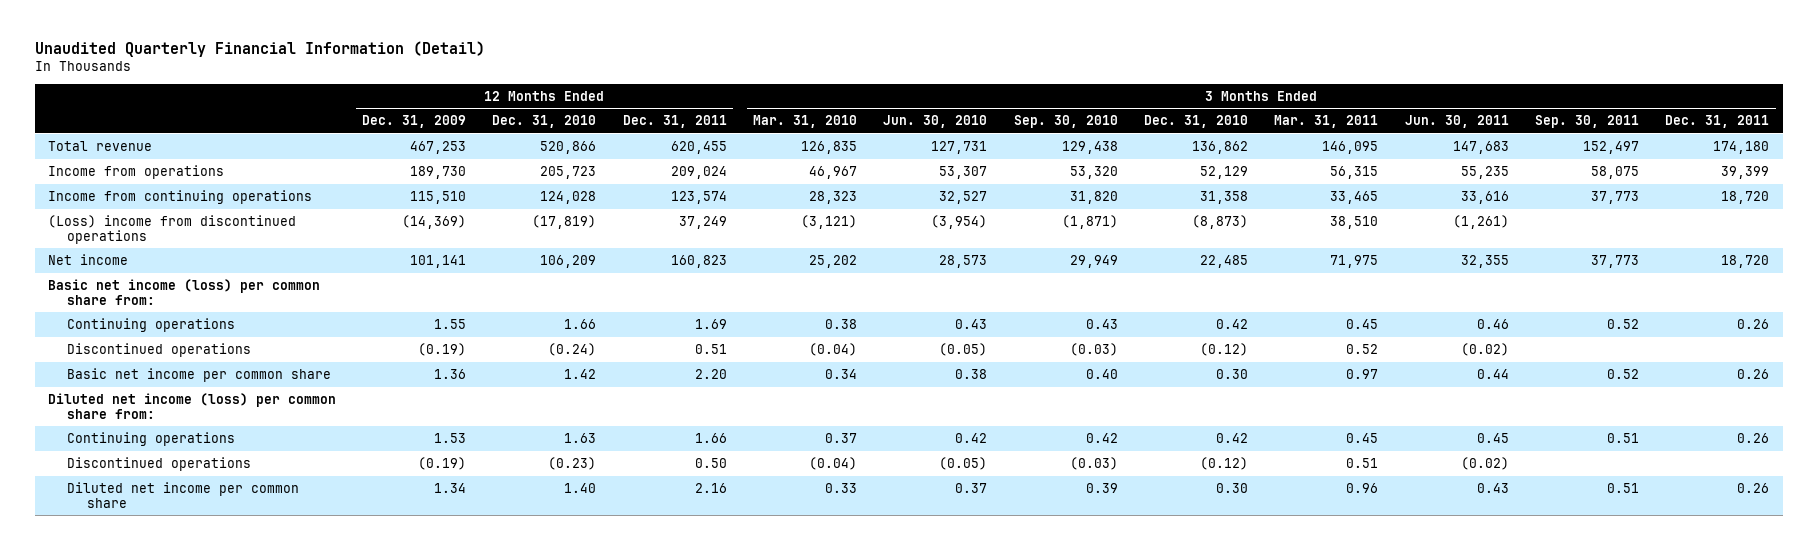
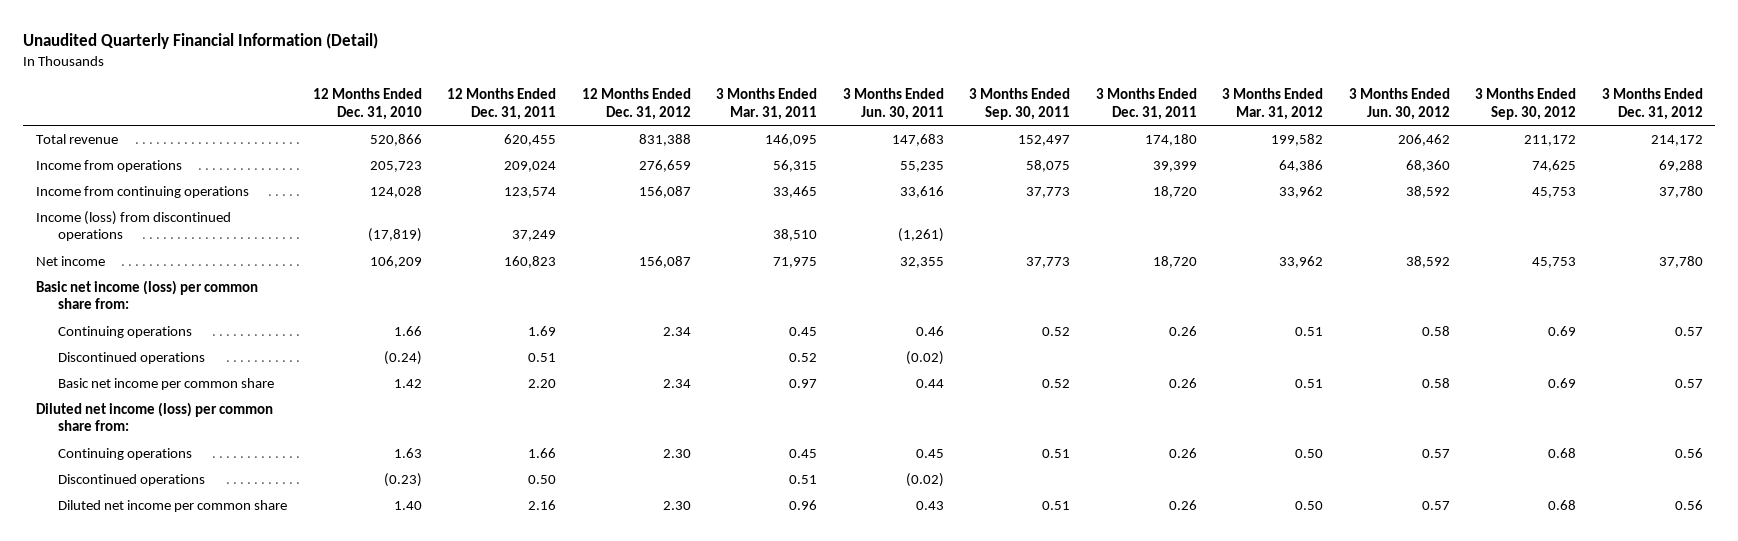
[362,115,467,129] Dec. 31, 2009 -> none
[753,115,858,129] Mar. 31, 2010 -> none
[883,115,988,129] Jun. 30, 2010 -> none
[1013,115,1118,129] Sep. 30, 2010 -> none
[1144,115,1249,129] Dec. 31, 2010 -> none
none -> [581,88,691,120] 12 Months Ended Dec. 31, 2012
none -> [1222,88,1324,120] 3 Months Ended Mar. 31, 2012
none -> [1348,88,1450,120] 3 Months Ended Jun. 30, 2012
none -> [1475,88,1577,120] 3 Months Ended Sep. 30, 2012
none -> [1601,88,1703,120] 3 Months Ended Dec. 31, 2012
[47,214,296,244] (Loss) income from discontinued operations -> [35,211,231,242] Income (loss) from discontinued operations

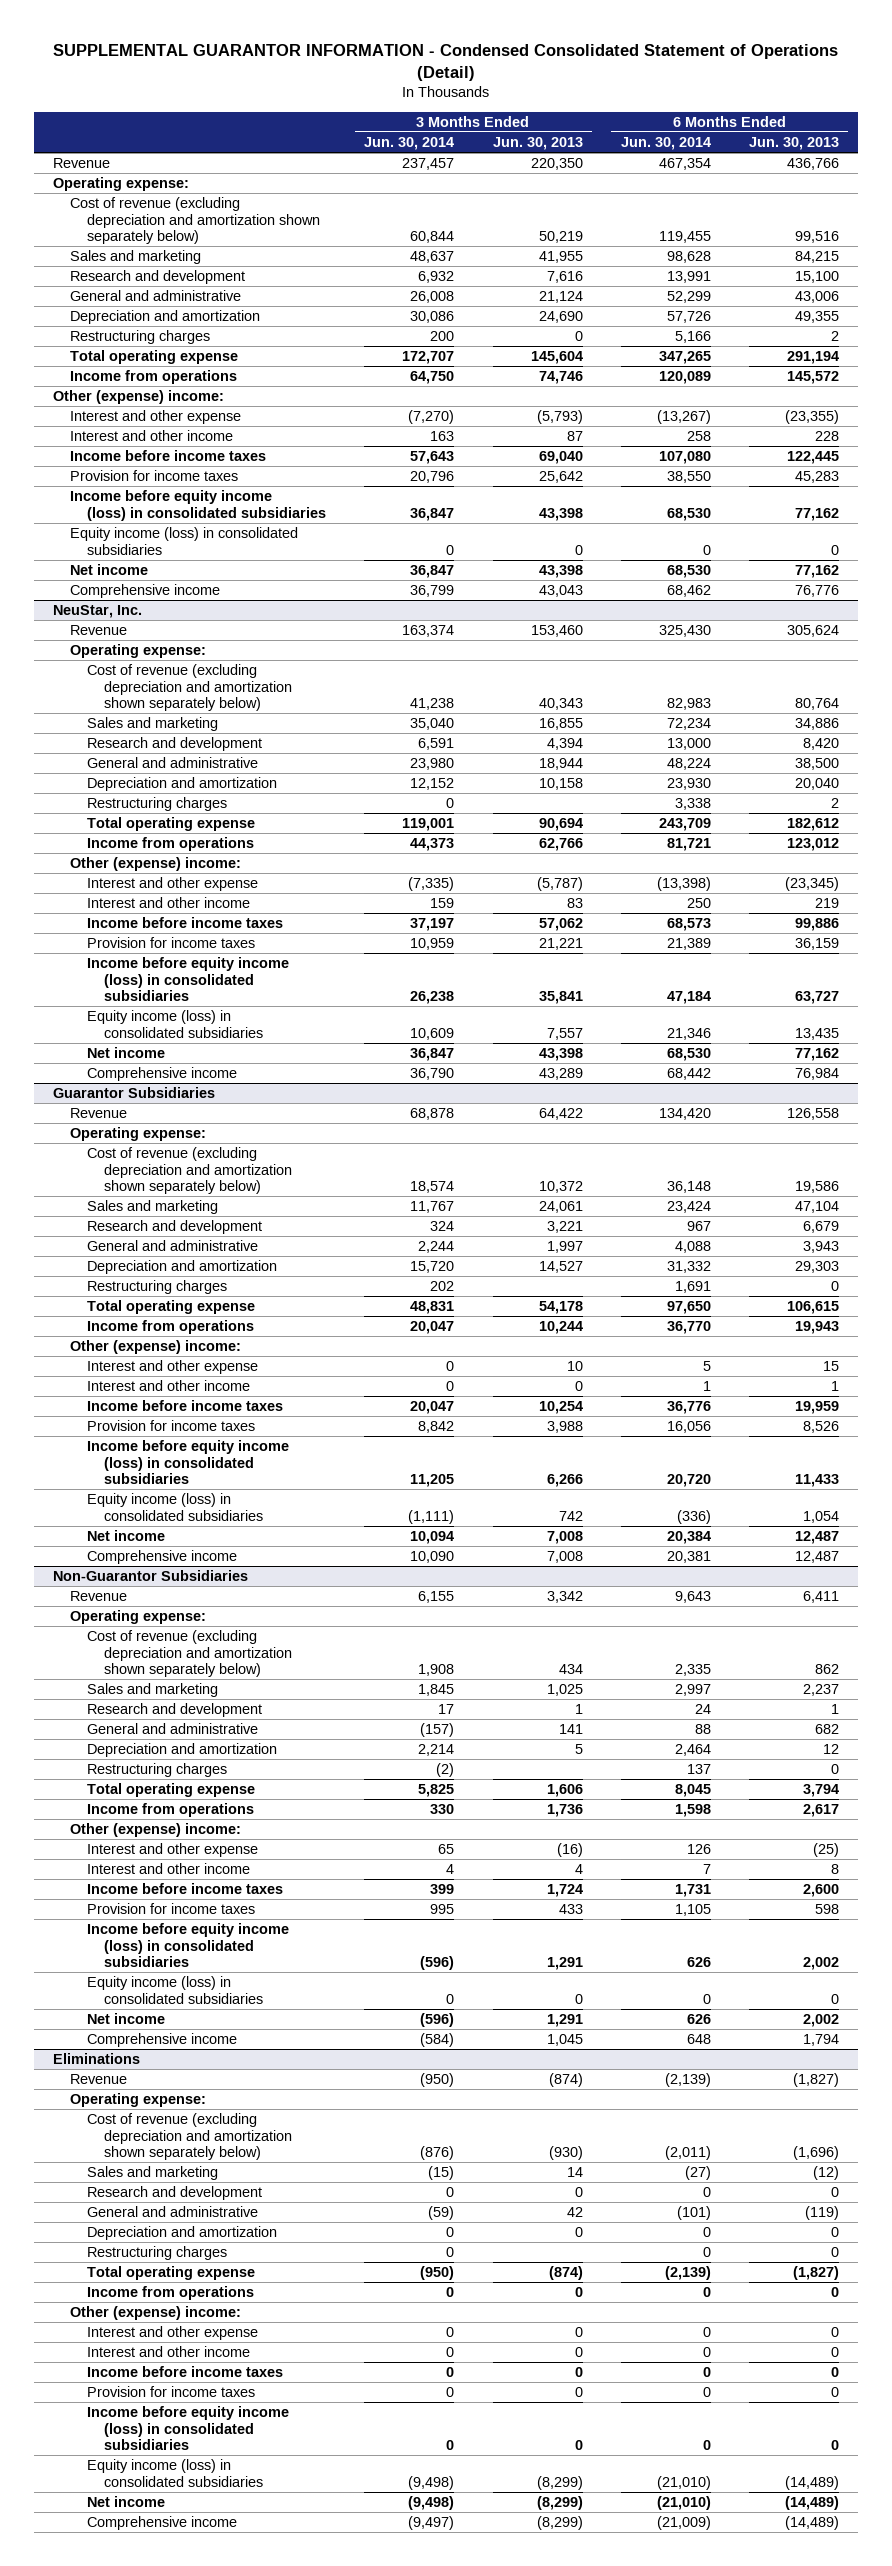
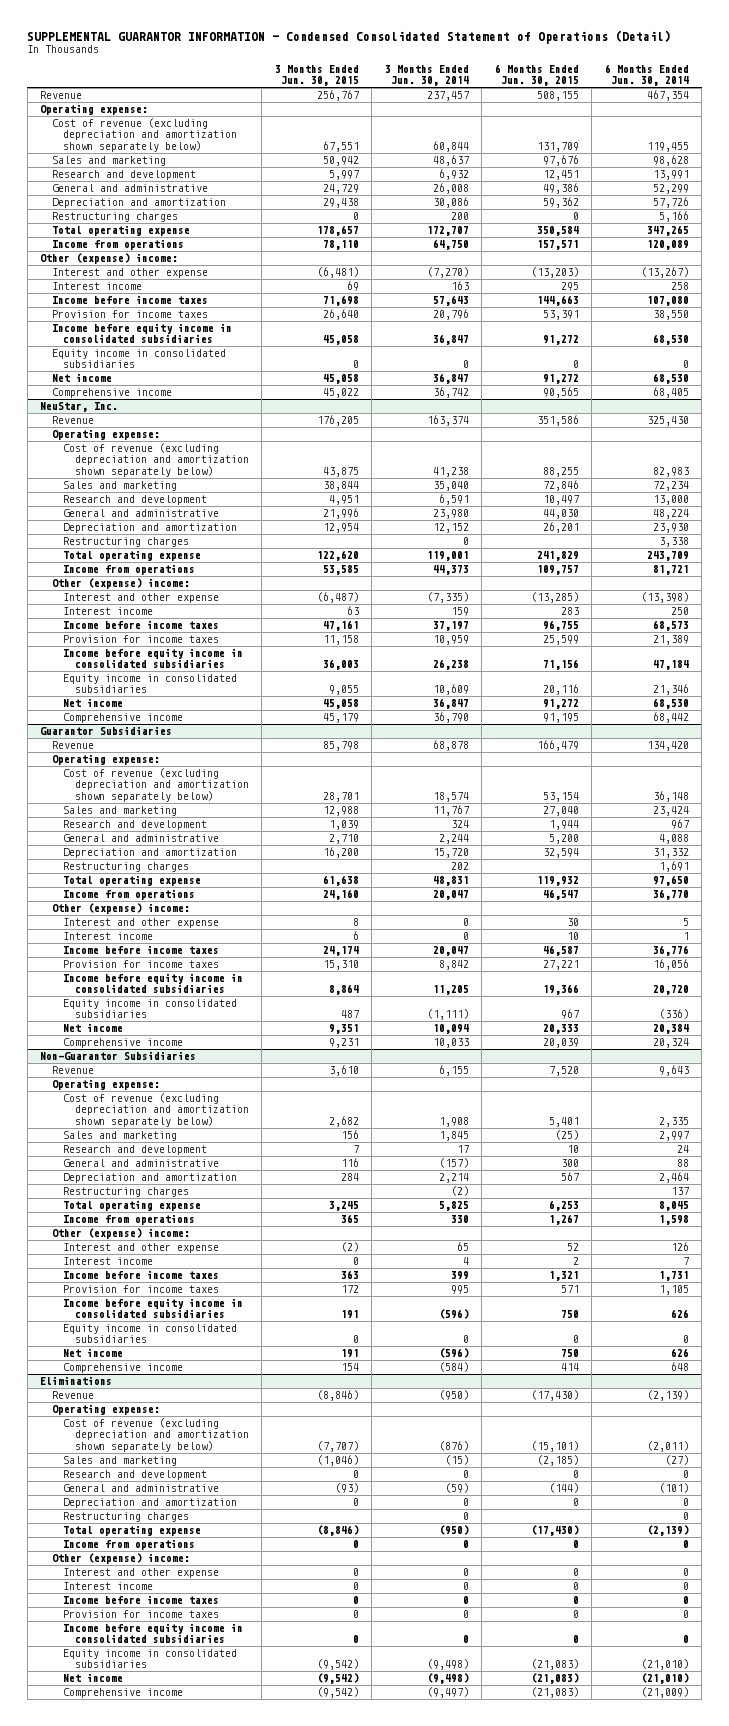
[492,136,583,150] Jun. 30, 2013 -> none
[748,136,839,150] Jun. 30, 2013 -> none
none -> [274,65,359,87] 3 Months Ended Jun. 30, 2015
none -> [494,64,579,87] 6 Months Ended Jun. 30, 2015
[69,430,233,442] Interest and other income -> [51,282,142,291] Interest income
[69,490,327,521] Income before equity income (loss) in consolidated subsidiaries -> [51,323,232,344] Income before equity income in consolidated subsidiaries
[69,527,298,555] Equity income (loss) in consolidated subsidiaries -> [51,349,226,369] Equity income in consolidated subsidiaries
[410,585,455,598] 36,799 -> [432,387,469,399] 36,742
[666,585,711,598] 68,462 -> [652,387,689,399] 68,405
[87,897,251,909] Interest and other income -> [63,607,154,616] Interest income
[87,957,290,1002] Income before equity income (loss) in consolidated subsidiaries -> [63,648,244,669] Income before equity income in consolidated subsidiaries
[87,1010,264,1038] Equity income (loss) in consolidated subsidiaries -> [63,674,238,694] Equity income in consolidated subsidiaries
[87,1380,251,1392] Interest and other income -> [63,932,154,941] Interest income
[87,1440,290,1485] Income before equity income (loss) in consolidated subsidiaries -> [63,973,244,994] Income before equity income in consolidated subsidiaries
[87,1493,264,1521] Equity income (loss) in consolidated subsidiaries -> [63,999,238,1019] Equity income in consolidated subsidiaries
[410,1551,455,1564] 10,090 -> [432,1038,469,1049] 10,033
[666,1551,711,1564] 20,381 -> [652,1038,689,1049] 20,324
[87,1863,251,1875] Interest and other income -> [63,1257,154,1266] Interest income
[87,1923,290,1968] Income before equity income (loss) in consolidated subsidiaries -> [63,1298,244,1319] Income before equity income in consolidated subsidiaries
[87,1976,264,2004] Equity income (loss) in consolidated subsidiaries -> [63,1324,238,1344] Equity income in consolidated subsidiaries
[87,2346,251,2358] Interest and other income -> [63,1582,154,1591] Interest income
[87,2406,290,2451] Income before equity income (loss) in consolidated subsidiaries -> [63,1623,244,1644] Income before equity income in consolidated subsidiaries
[87,2459,264,2487] Equity income (loss) in consolidated subsidiaries -> [63,1649,238,1669] Equity income in consolidated subsidiaries

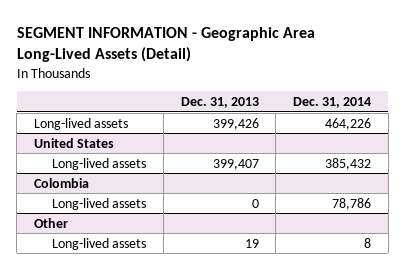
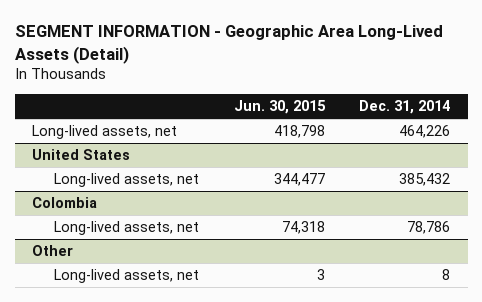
[180,96,259,108] Dec. 31, 2013 -> none
none -> [233,100,326,115] Jun. 30, 2015
[34,117,129,130] Long-lived assets -> [32,125,178,140] Long-lived assets, net
[52,157,147,170] Long-lived assets -> [54,173,200,188] Long-lived assets, net
[52,197,147,210] Long-lived assets -> [54,221,200,236] Long-lived assets, net
[52,237,147,250] Long-lived assets -> [54,269,200,284] Long-lived assets, net

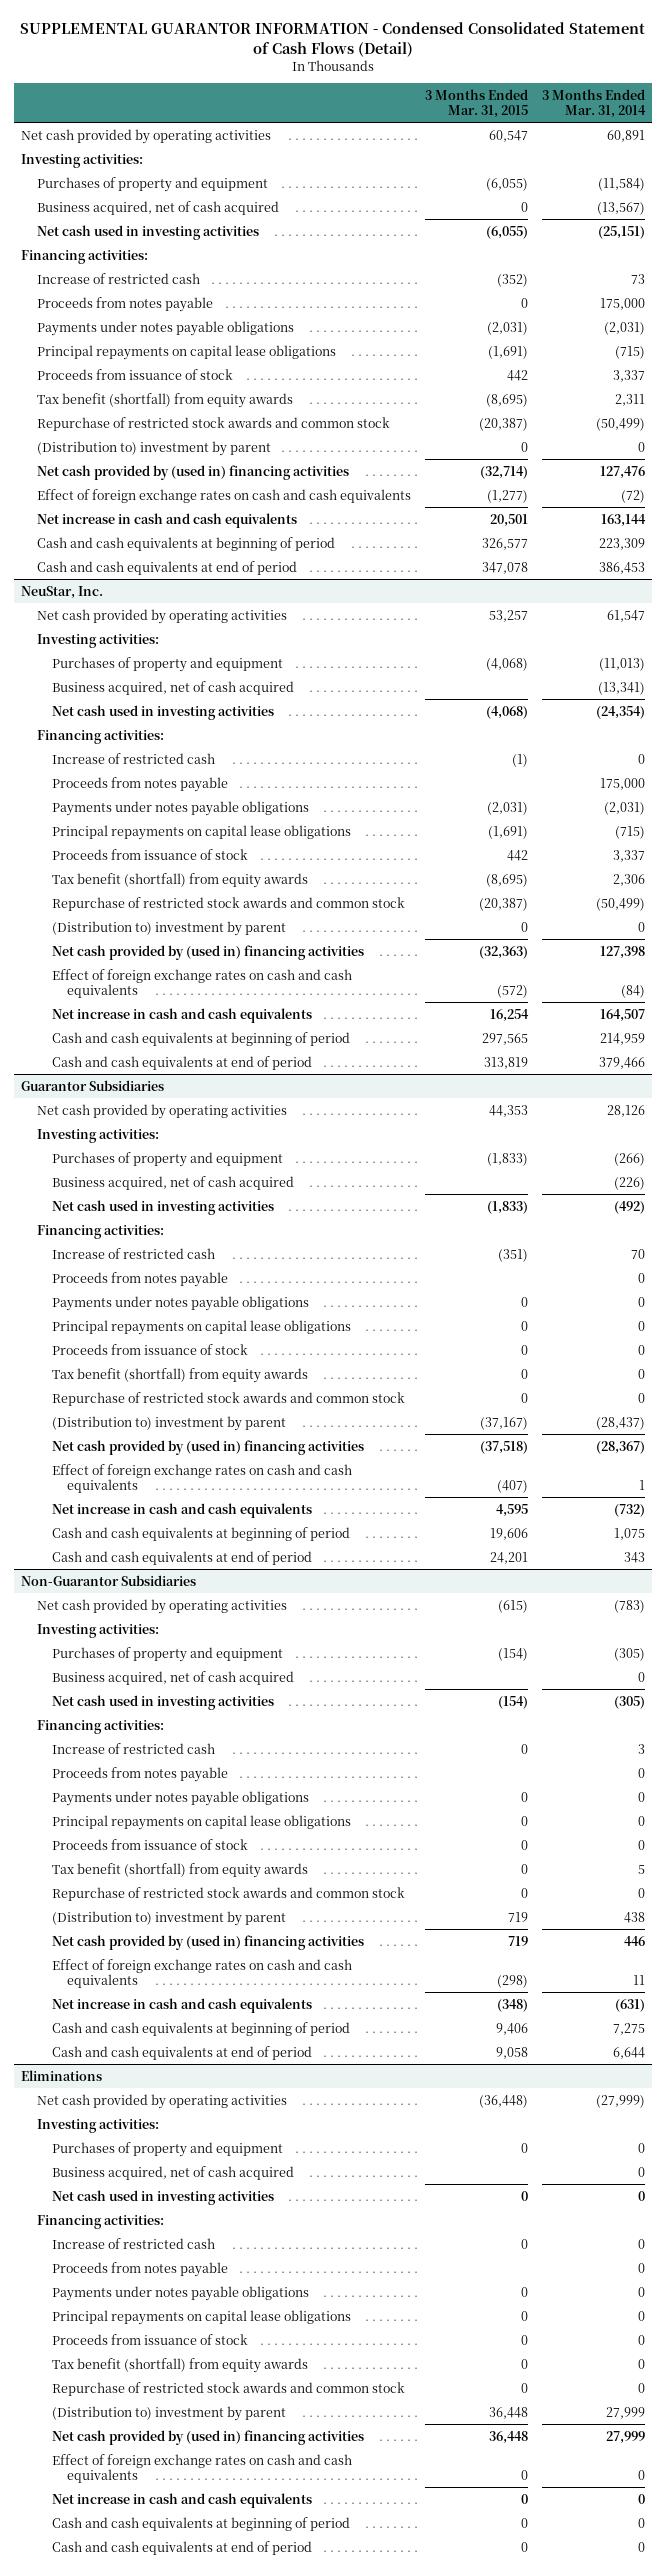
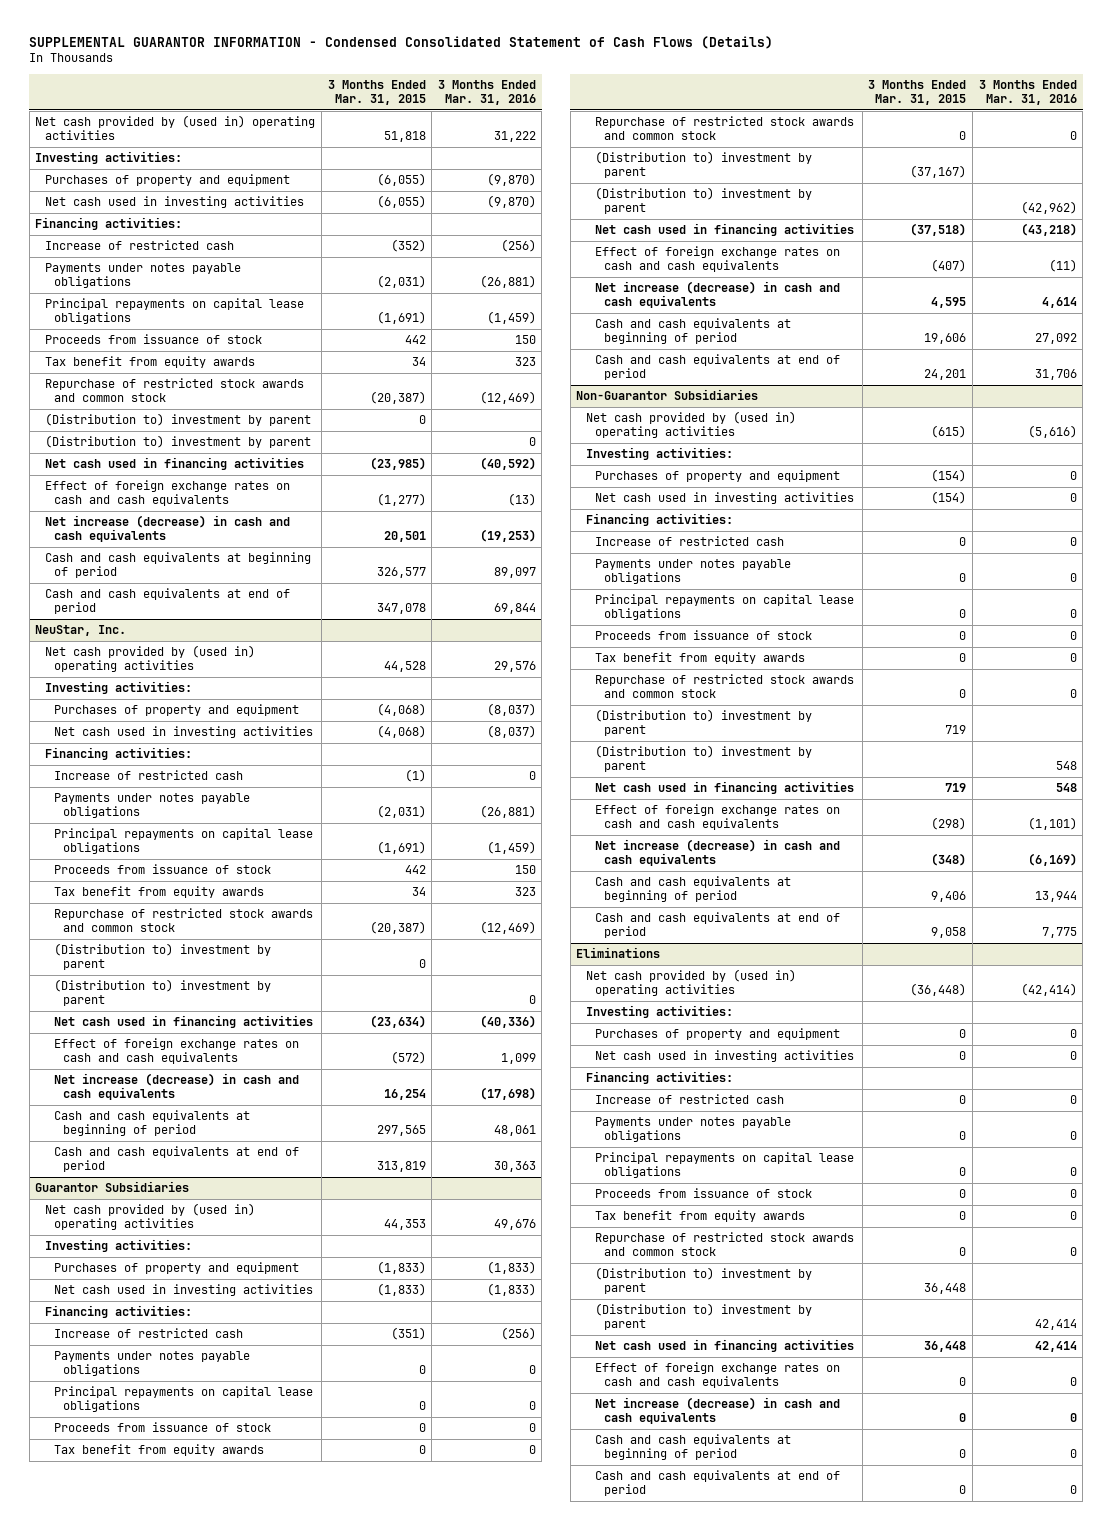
[20,22,646,57] SUPPLEMENTAL GUARANTOR INFORMATION - Condensed Consolidated Statement of Cash Flows (Detail) -> [29,36,774,50] SUPPLEMENTAL GUARANTOR INFORMATION - Condensed Consolidated Statement of Cash Flows (Details)
[541,89,646,118] 3 Months Ended Mar. 31, 2014 -> none
none -> [437,80,536,105] 3 Months Ended Mar. 31, 2016
[21,128,272,144] Net cash provided by operating activities -> [35,115,316,140] Net cash provided by (used in) operating activities
[488,129,528,142] 60,547 -> [383,130,426,142] 51,818
[36,200,279,215] Business acquired, net of cash acquired -> none
[36,296,213,312] Proceeds from notes payable -> none
[36,392,293,408] Tax benefit (shortfall) from equity awards -> [44,356,255,369] Tax benefit from equity awards
[485,393,528,407] (8,695) -> [411,357,426,367] 34
none -> [44,435,311,449] (Distribution to) investment by parent
[36,464,349,480] Net cash provided by (used in) financing activities -> [44,457,304,471] Net cash used in financing activities
[479,465,528,479] (32,714) -> [369,457,426,471] (23,985)
[36,512,297,528] Net increase in cash and cash equivalents -> [44,515,290,542] Net increase (decrease) in cash and cash equivalents
[36,608,287,624] Net cash provided by operating activities -> [44,645,255,672] Net cash provided by (used in) operating activities
[488,609,528,622] 53,257 -> [383,660,426,672] 44,528
[51,680,294,695] Business acquired, net of cash acquired -> none
[51,776,228,792] Proceeds from notes payable -> none
[51,872,308,888] Tax benefit (shortfall) from equity awards -> [53,886,264,899] Tax benefit from equity awards
[485,873,528,887] (8,695) -> [411,887,426,897] 34
none -> [53,979,271,1006] (Distribution to) investment by parent
[51,944,364,960] Net cash provided by (used in) financing activities -> [53,1015,313,1029] Net cash used in financing activities
[478,945,528,959] (32,363) -> [369,1015,426,1029] (23,634)
[51,1007,312,1023] Net increase in cash and cash equivalents -> [53,1073,299,1100] Net increase (decrease) in cash and cash equivalents
[36,1103,287,1119] Net cash provided by operating activities -> [44,1203,255,1230] Net cash provided by (used in) operating activities
[51,1175,294,1190] Business acquired, net of cash acquired -> none
[51,1271,228,1287] Proceeds from notes payable -> none
[51,1367,308,1383] Tax benefit (shortfall) from equity awards -> [53,1444,264,1457] Tax benefit from equity awards
none -> [594,187,812,214] (Distribution to) investment by parent
[51,1439,364,1455] Net cash provided by (used in) financing activities -> [594,223,854,237] Net cash used in financing activities
[51,1502,312,1518] Net increase in cash and cash equivalents -> [594,281,840,308] Net increase (decrease) in cash and cash equivalents
[36,1598,287,1614] Net cash provided by operating activities -> [585,411,796,438] Net cash provided by (used in) operating activities
[51,1670,294,1685] Business acquired, net of cash acquired -> none
[51,1766,228,1782] Proceeds from notes payable -> none
[51,1862,308,1878] Tax benefit (shortfall) from equity awards -> [594,652,805,665] Tax benefit from equity awards
none -> [594,745,812,772] (Distribution to) investment by parent
[51,1934,364,1950] Net cash provided by (used in) financing activities -> [594,781,854,795] Net cash used in financing activities
[51,1997,312,2013] Net increase in cash and cash equivalents -> [594,839,840,866] Net increase (decrease) in cash and cash equivalents
[36,2093,287,2109] Net cash provided by operating activities -> [585,969,796,996] Net cash provided by (used in) operating activities
[51,2165,294,2180] Business acquired, net of cash acquired -> none
[51,2261,228,2277] Proceeds from notes payable -> none
[51,2357,308,2373] Tax benefit (shortfall) from equity awards -> [594,1210,805,1223] Tax benefit from equity awards
none -> [594,1303,812,1330] (Distribution to) investment by parent
[51,2429,364,2445] Net cash provided by (used in) financing activities -> [594,1339,854,1353] Net cash used in financing activities
[51,2492,312,2508] Net increase in cash and cash equivalents -> [594,1397,840,1424] Net increase (decrease) in cash and cash equivalents

